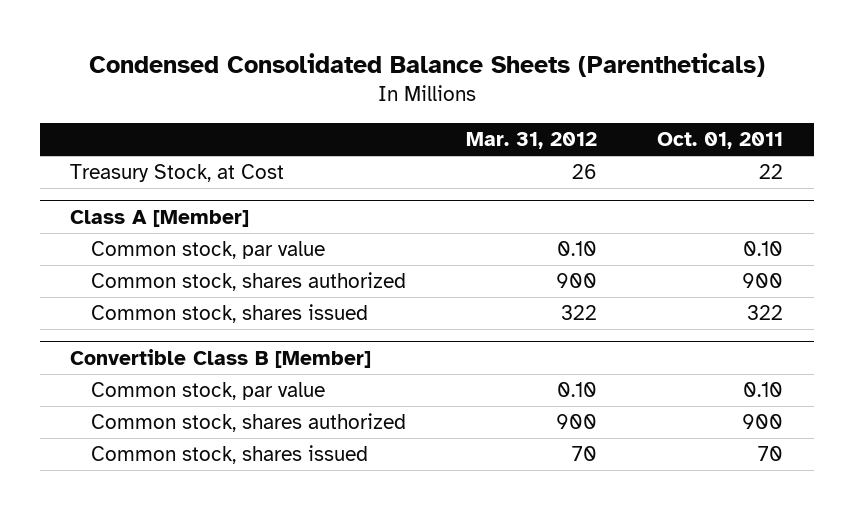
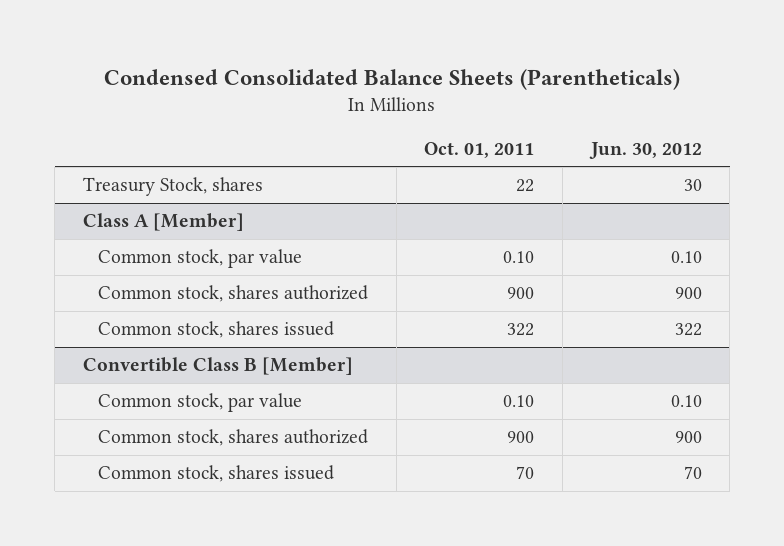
[466,132,598,150] Mar. 31, 2012 -> none
none -> [588,141,702,159] Jun. 30, 2012
[70,164,285,183] Treasury Stock, at Cost -> [82,177,263,197] Treasury Stock, shares

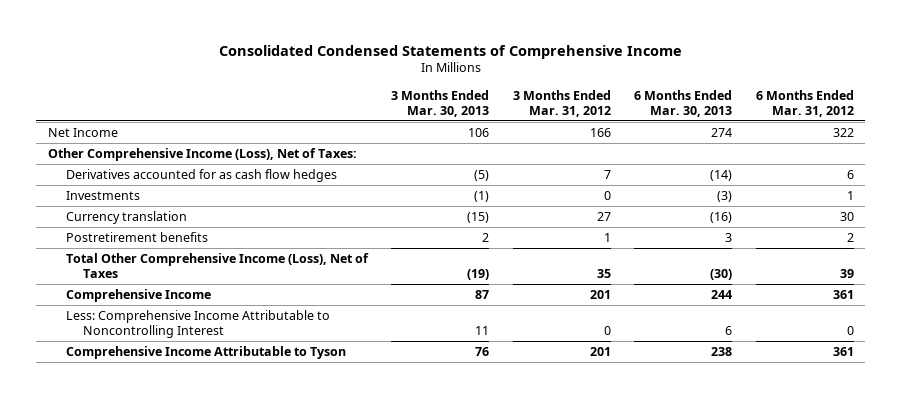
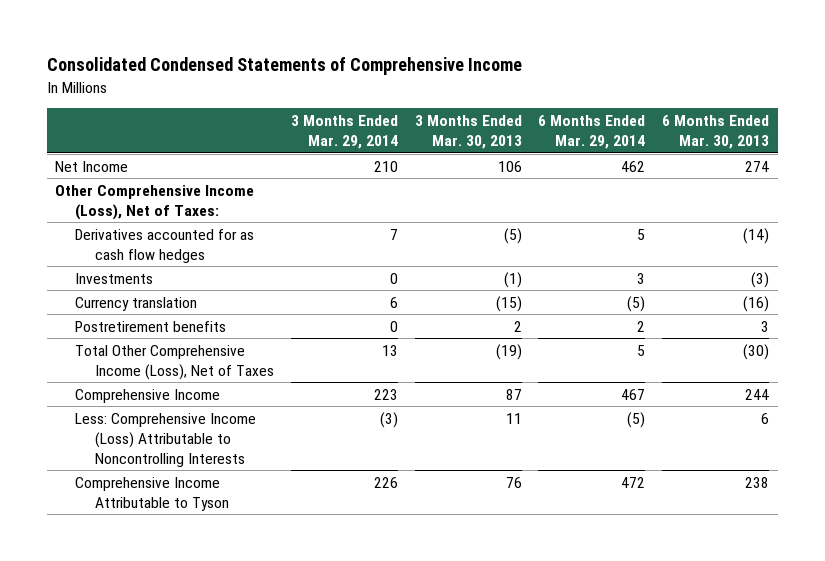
[512,89,611,118] 3 Months Ended Mar. 31, 2012 -> none
[755,89,854,118] 6 Months Ended Mar. 31, 2012 -> none
none -> [290,115,398,150] 3 Months Ended Mar. 29, 2014
none -> [538,115,646,150] 6 Months Ended Mar. 29, 2014
[65,309,330,339] Less: Comprehensive Income Attributable to Noncontrolling Interest -> [75,412,257,467] Less: Comprehensive Income (Loss) Attributable to Noncontrolling Interests

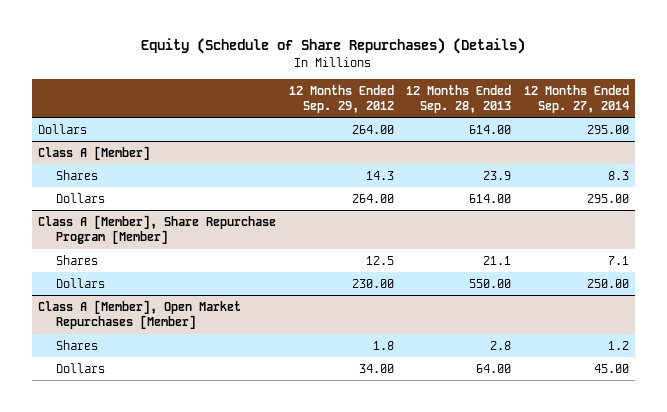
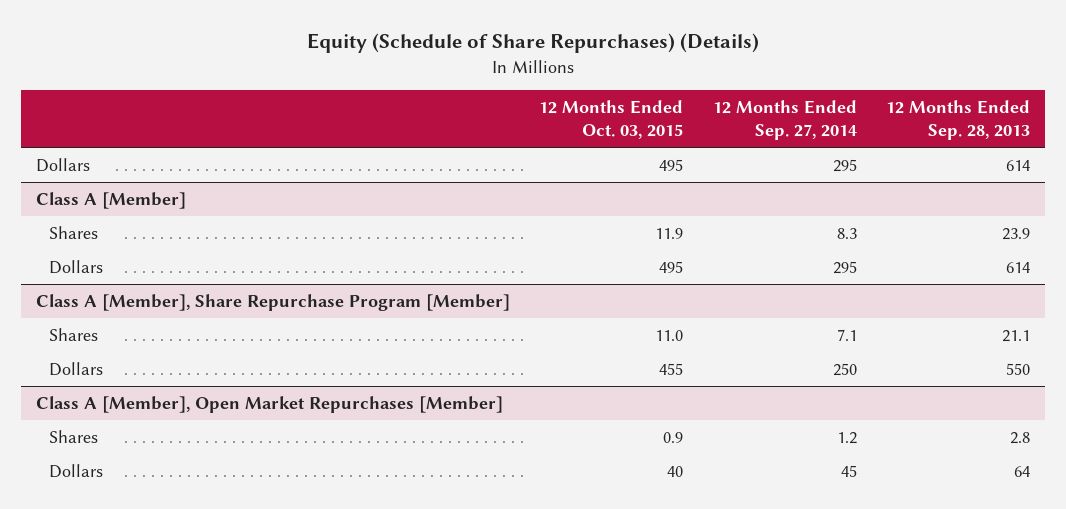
[288,84,394,113] 12 Months Ended Sep. 29, 2012 -> none
none -> [539,100,684,139] 12 Months Ended Oct. 03, 2015
[469,124,512,134] 614.00 -> [1006,159,1031,171] 614
[586,124,629,134] 295.00 -> [832,158,857,172] 295
[469,193,512,203] 614.00 -> [1006,261,1031,273] 614
[586,193,629,203] 295.00 -> [832,260,857,274] 295
[469,278,512,288] 550.00 -> [1006,362,1031,375] 550
[586,278,629,288] 250.00 -> [832,362,857,376] 250
[476,363,512,373] 64.00 -> [1014,465,1031,477] 64
[593,363,629,373] 45.00 -> [840,464,857,477] 45

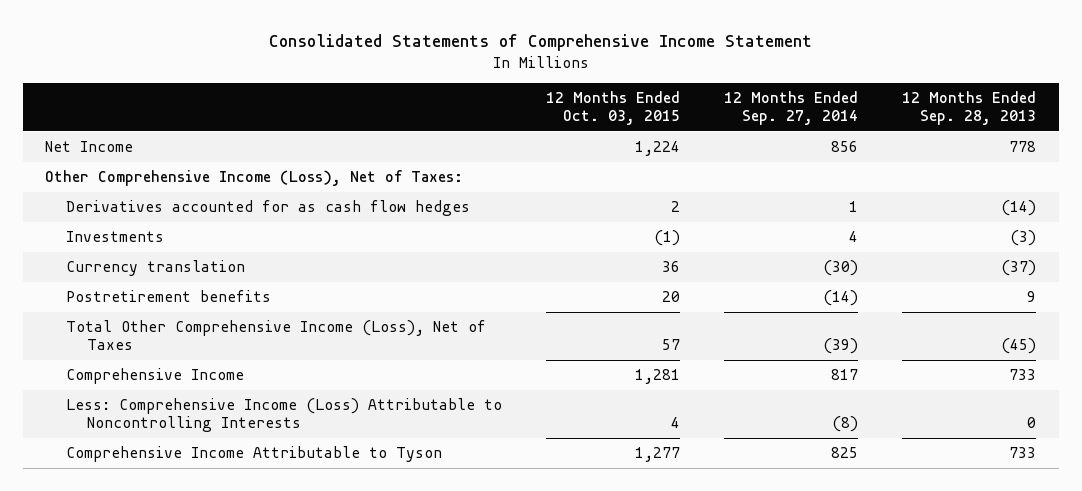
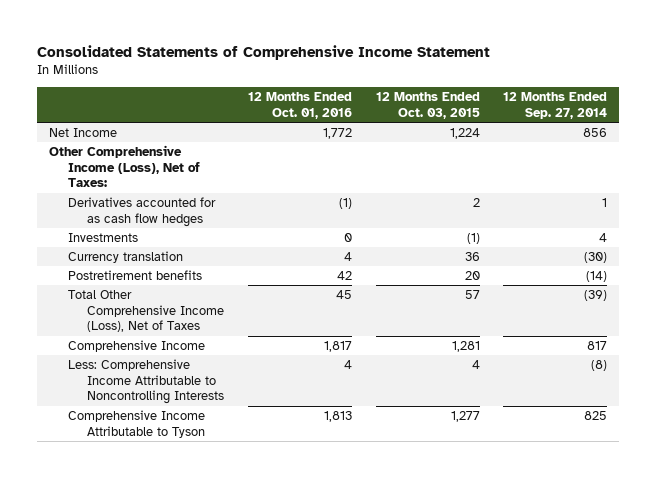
[902,91,1037,126] 12 Months Ended Sep. 28, 2013 -> none
none -> [247,92,352,119] 12 Months Ended Oct. 01, 2016
[65,398,502,433] Less: Comprehensive Income (Loss) Attributable to Noncontrolling Interests -> [68,358,225,405] Less: Comprehensive Income Attributable to Noncontrolling Interests

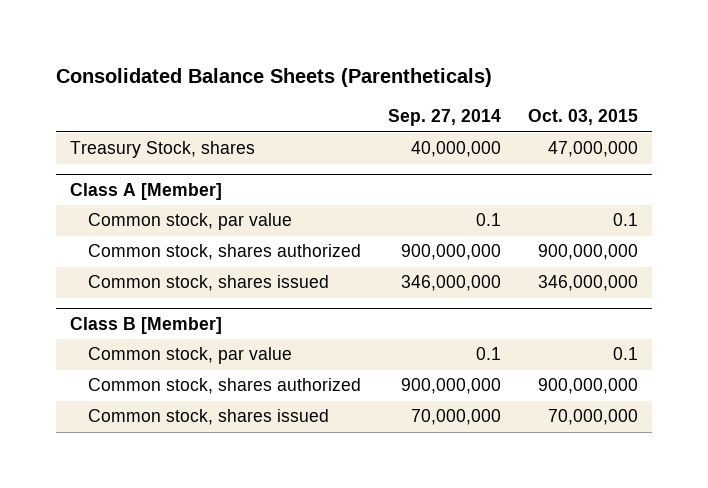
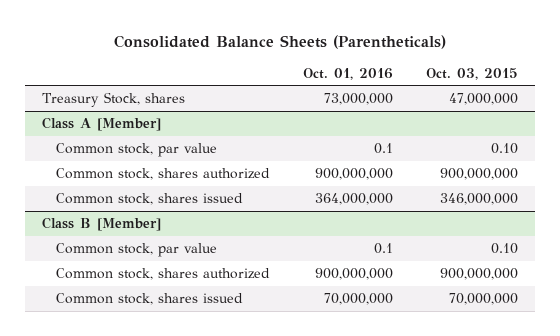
[388,109,502,127] Sep. 27, 2014 -> none
none -> [302,67,393,80] Oct. 01, 2016
[613,213,639,227] 0.1 -> [491,143,519,155] 0.10
[613,347,639,361] 0.1 -> [491,243,519,255] 0.10

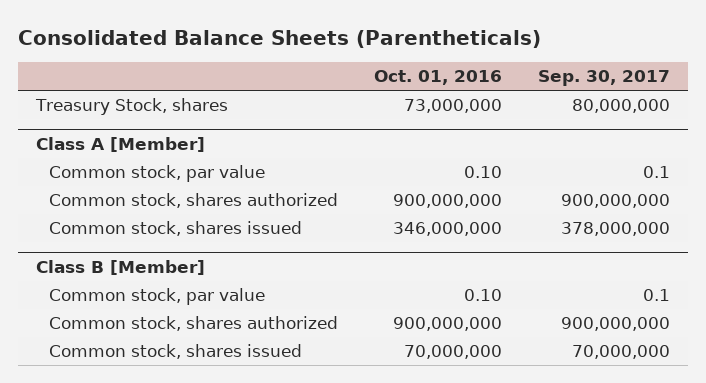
[426,67,519,80] Oct. 03, 2015 -> none
none -> [537,70,670,87] Sep. 30, 2017
[373,143,393,155] 0.1 -> [463,166,502,179] 0.10
[314,193,393,206] 364,000,000 -> [392,222,502,237] 346,000,000
[373,243,393,255] 0.1 -> [463,289,502,302] 0.10

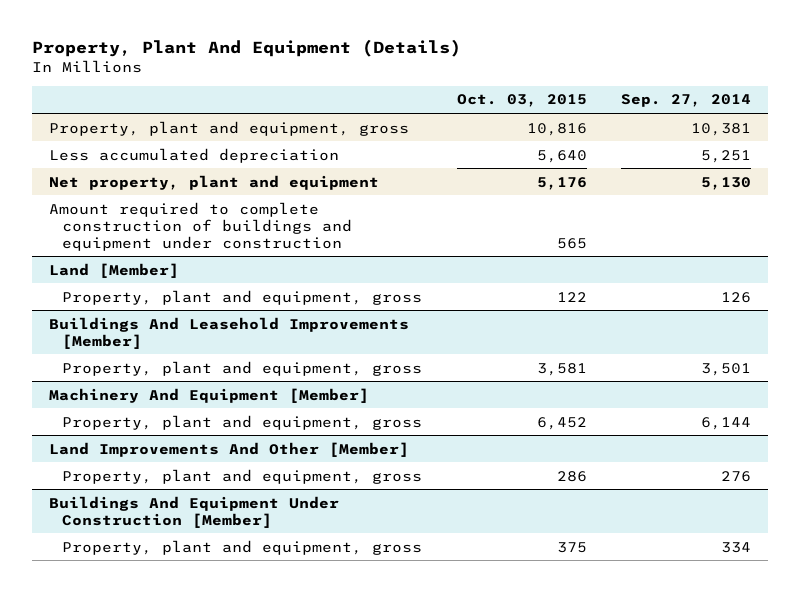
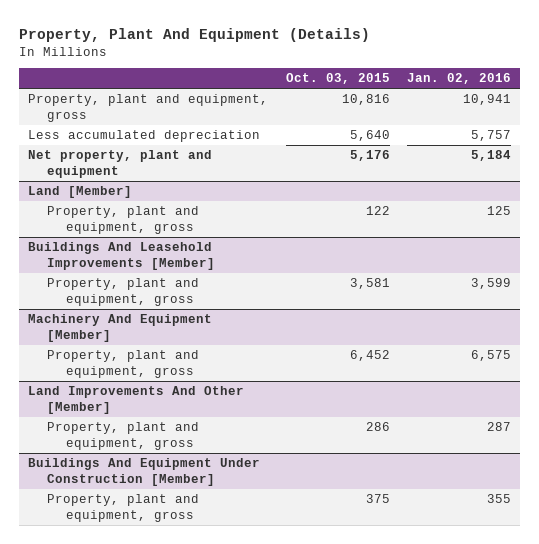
[621,94,752,108] Sep. 27, 2014 -> none
none -> [407,73,512,85] Jan. 02, 2016
[48,201,353,251] Amount required to complete construction of buildings and equipment under construction -> none

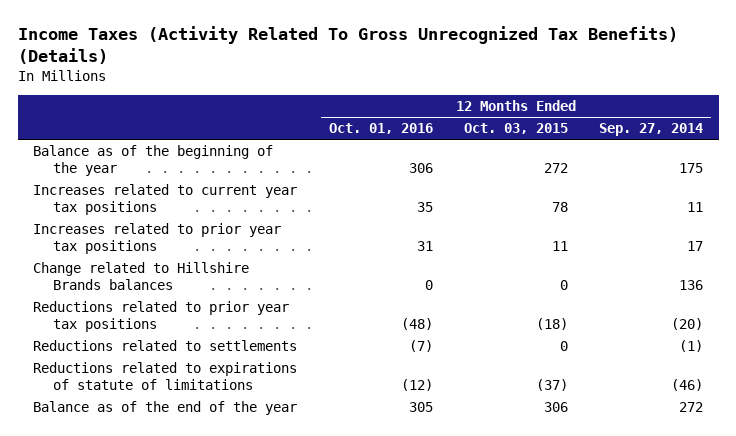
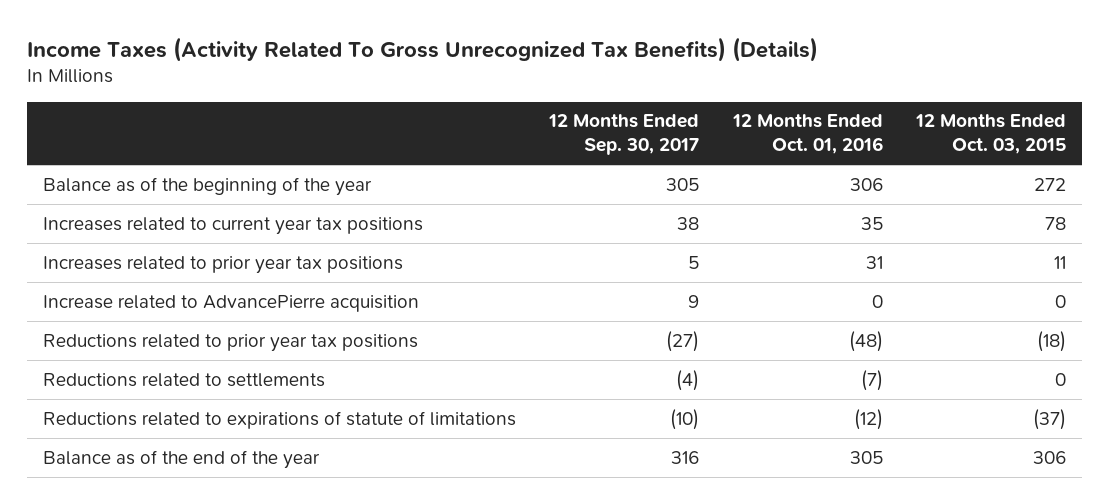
[598,123,703,137] Sep. 27, 2014 -> none
none -> [548,114,700,156] 12 Months Ended Sep. 30, 2017
[33,262,250,291] Change related to Hillshire Brands balances -> [43,294,420,312] Increase related to AdvancePierre acquisition

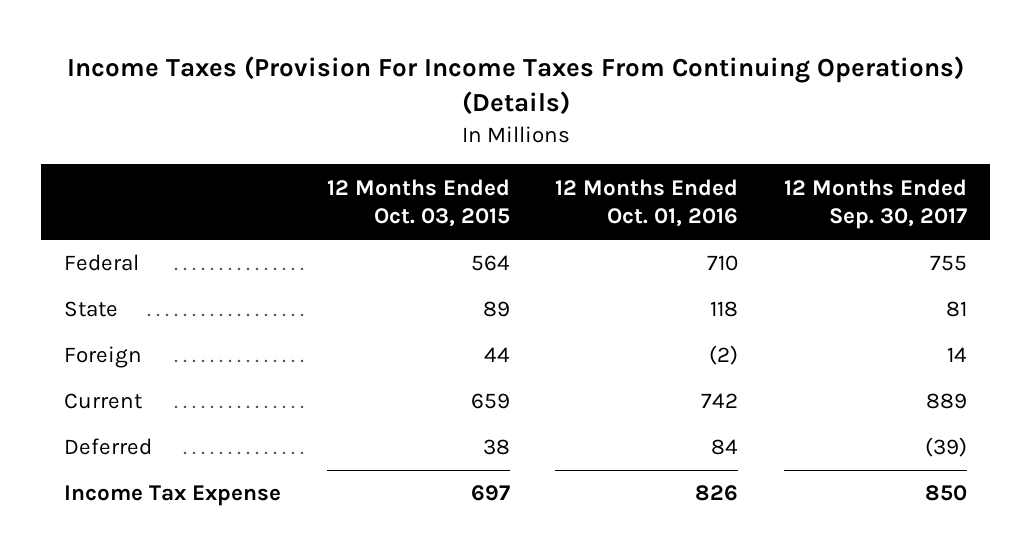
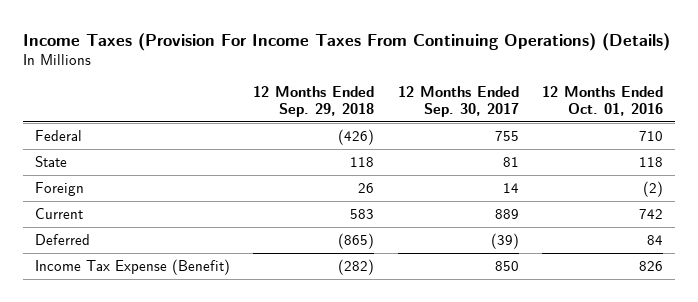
[326,178,510,227] 12 Months Ended Oct. 03, 2015 -> none
none -> [253,86,375,117] 12 Months Ended Sep. 29, 2018
[64,485,282,507] Income Tax Expense -> [35,258,231,275] Income Tax Expense (Benefit)

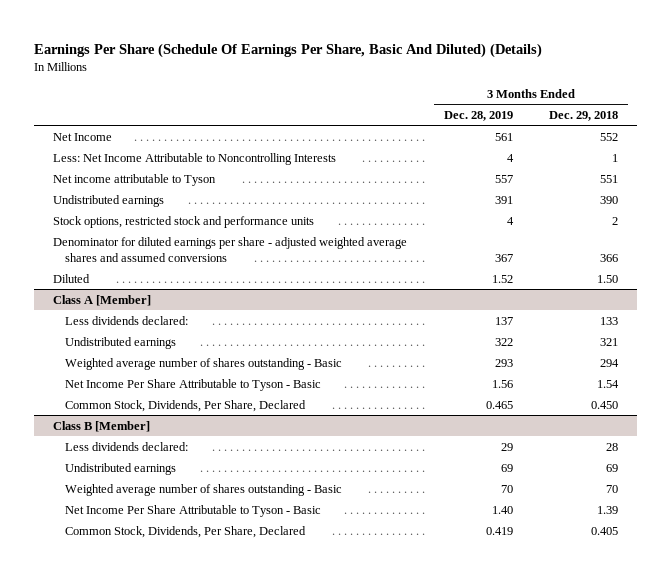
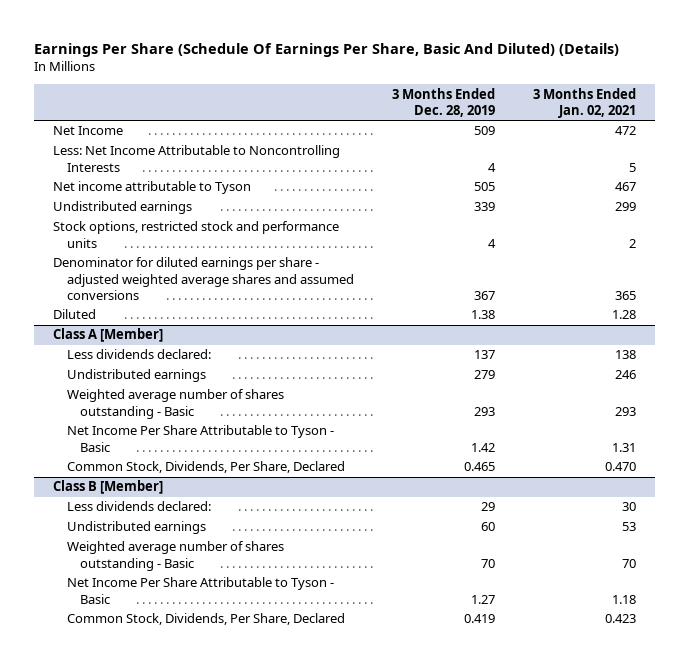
[549,111,619,122] Dec. 29, 2018 -> none
none -> [533,87,637,118] 3 Months Ended Jan. 02, 2021
[494,132,513,141] 561 -> [473,126,495,136] 509
[494,174,513,183] 557 -> [473,182,495,192] 505
[494,195,513,204] 391 -> [473,202,495,212] 339
[491,274,513,283] 1.52 -> [470,310,495,320] 1.38
[494,337,513,346] 322 -> [473,370,495,380] 279
[491,379,513,388] 1.56 -> [470,442,495,452] 1.42
[500,463,513,472] 69 -> [480,522,495,532] 60
[491,505,513,514] 1.40 -> [470,594,495,604] 1.27

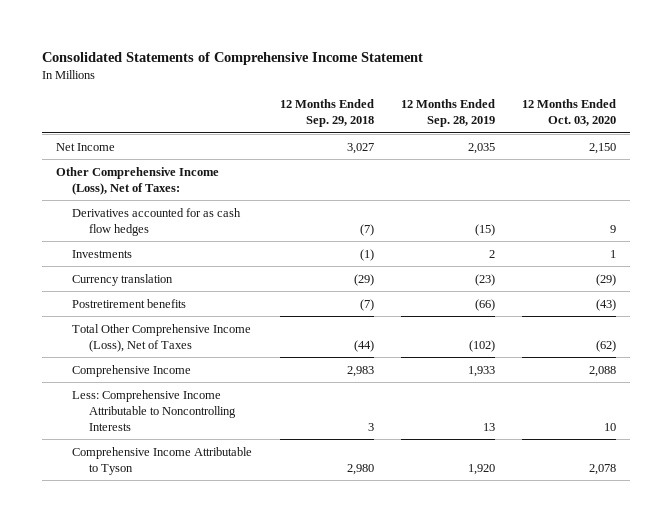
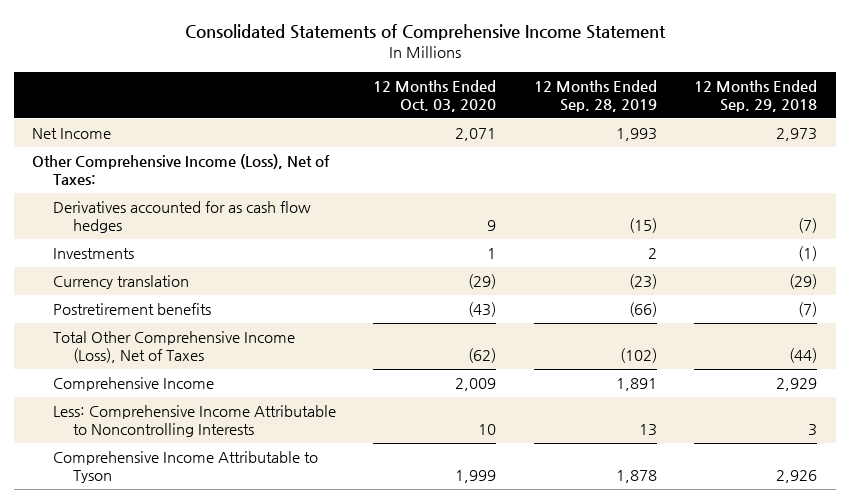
[346,142,374,154] 3,027 -> [776,128,818,142] 2,973
[467,142,495,154] 2,035 -> [615,128,657,142] 1,993
[589,142,617,154] 2,150 -> [455,128,497,142] 2,071
[346,365,374,377] 2,983 -> [776,378,818,392] 2,929
[467,365,495,377] 1,933 -> [615,378,657,392] 1,891
[589,365,617,377] 2,088 -> [455,378,497,392] 2,009
[346,463,374,475] 2,980 -> [776,470,818,484] 2,926
[467,463,495,475] 1,920 -> [615,470,657,484] 1,878
[589,463,617,475] 2,078 -> [455,470,497,484] 1,999

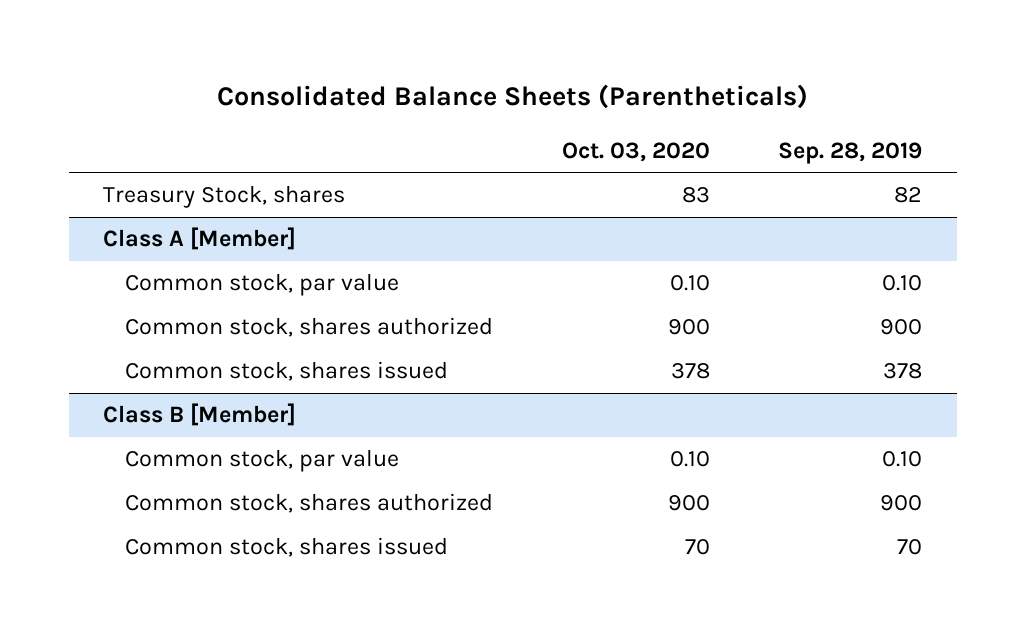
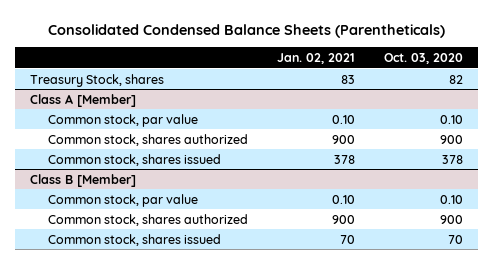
[216,84,808,110] Consolidated Balance Sheets (Parentheticals) -> [47,23,445,38] Consolidated Condensed Balance Sheets (Parentheticals)
[778,142,923,165] Sep. 28, 2019 -> none
none -> [277,52,356,64] Jan. 02, 2021
[681,187,710,204] 83 -> [449,74,464,84] 82

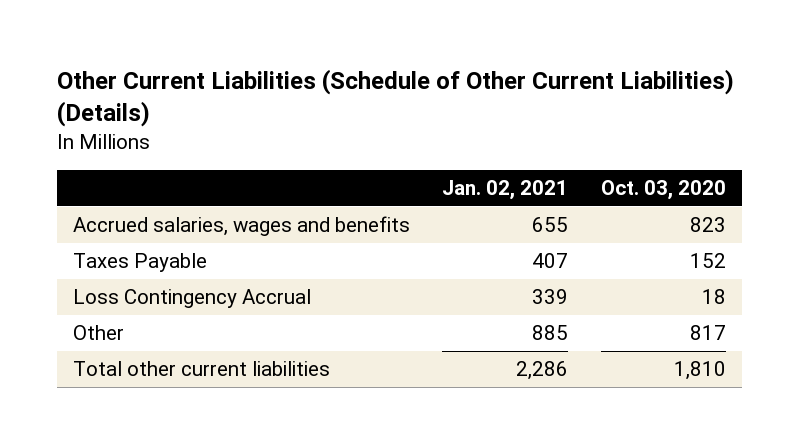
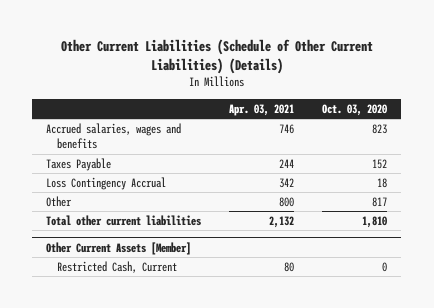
[442,180,569,201] Jan. 02, 2021 -> none
none -> [229,103,295,116] Apr. 03, 2021
none -> [46,241,192,255] Other Current Assets [Member]
none -> [57,260,178,273] Restricted Cash, Current

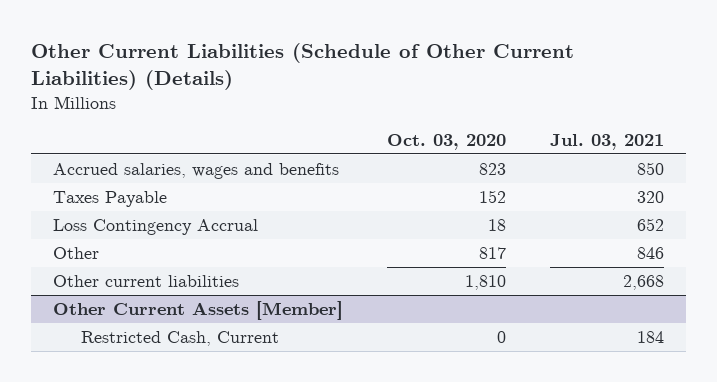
[229,103,295,116] Apr. 03, 2021 -> none
none -> [549,133,664,150] Jul. 03, 2021
[46,214,202,226] Total other current liabilities -> [53,275,240,288] Other current liabilities

